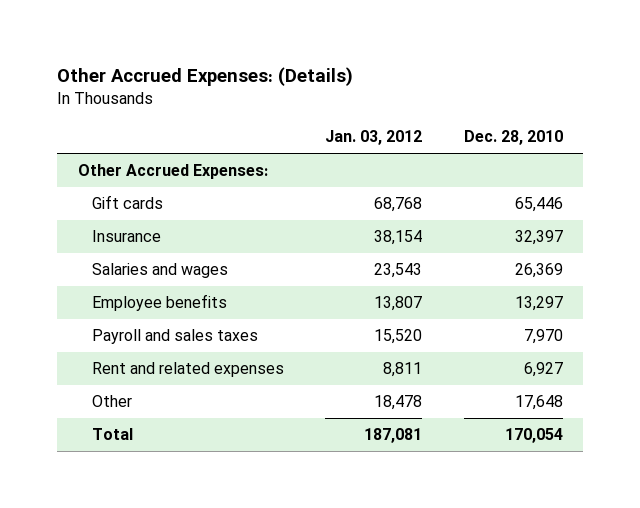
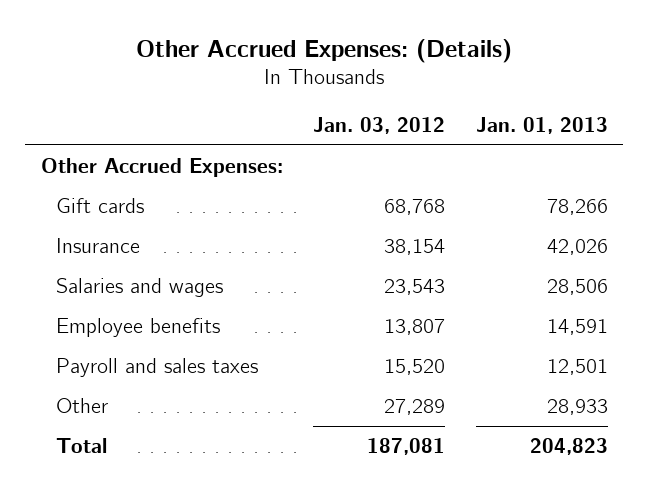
[463,130,563,146] Dec. 28, 2010 -> none
none -> [476,116,609,134] Jan. 01, 2013
[91,362,284,378] Rent and related expenses -> none
[374,395,423,411] 18,478 -> [384,399,446,416] 27,289

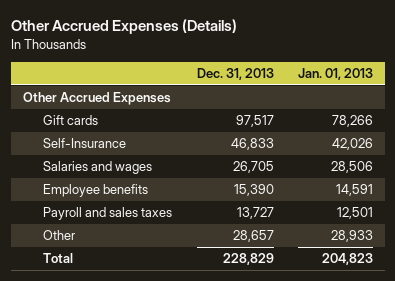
[136,39,513,64] Other Accrued Expenses: (Details) -> [10,18,237,34] Other Accrued Expenses (Details)
[313,116,446,134] Jan. 03, 2012 -> none
none -> [196,67,274,80] Dec. 31, 2013
[40,158,283,178] Other Accrued Expenses: -> [22,92,171,106] Other Accrued Expenses
[55,238,140,254] Insurance -> [43,138,127,149] Self-Insurance

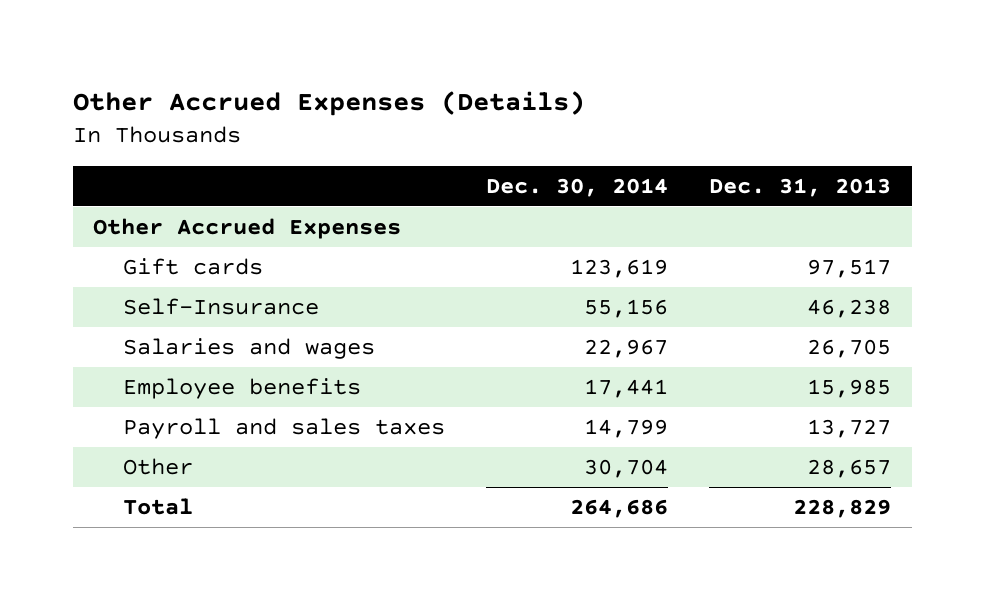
[297,67,373,80] Jan. 01, 2013 -> none
none -> [486,177,669,197] Dec. 30, 2014
[230,138,274,151] 46,833 -> [807,299,892,319] 46,238
[233,184,274,197] 15,390 -> [807,379,892,399] 15,985

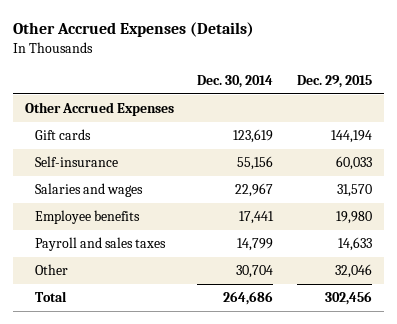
[709,177,892,197] Dec. 31, 2013 -> none
none -> [297,74,373,88] Dec. 29, 2015
[122,298,319,316] Self-Insurance -> [35,156,119,168] Self-insurance

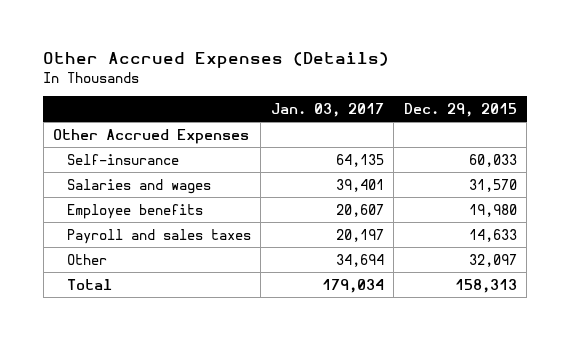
[197,74,274,88] Dec. 30, 2014 -> none
none -> [270,102,384,117] Jan. 03, 2017
[35,129,92,141] Gift cards -> none
[335,264,373,279] 32,046 -> [468,253,517,267] 32,097
[325,291,373,306] 302,456 -> [454,278,517,293] 158,313

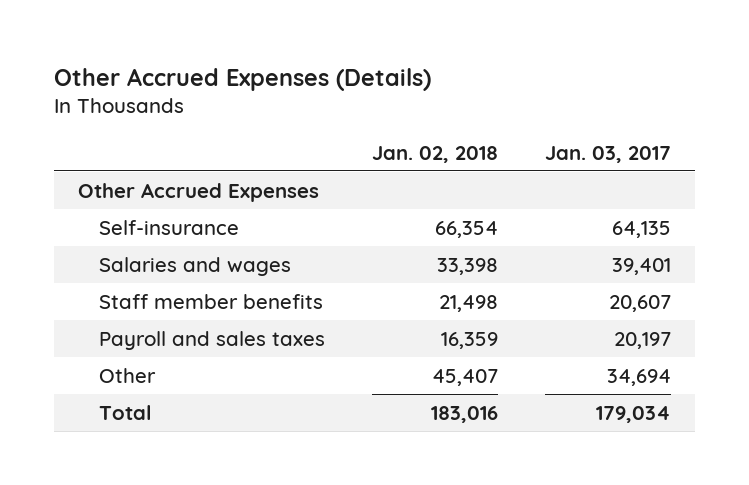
[403,102,517,117] Dec. 29, 2015 -> none
none -> [372,145,499,163] Jan. 02, 2018
[66,203,203,219] Employee benefits -> [99,293,324,309] Staff member benefits

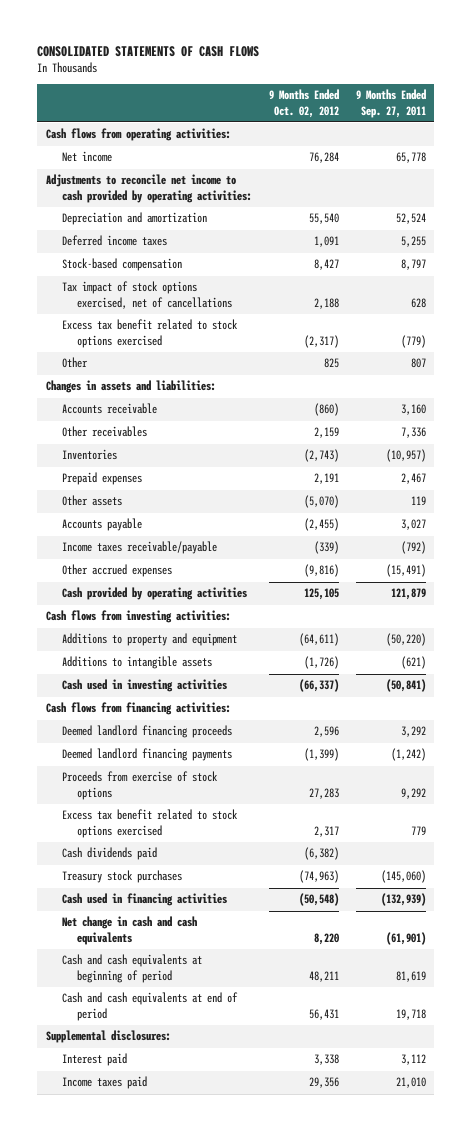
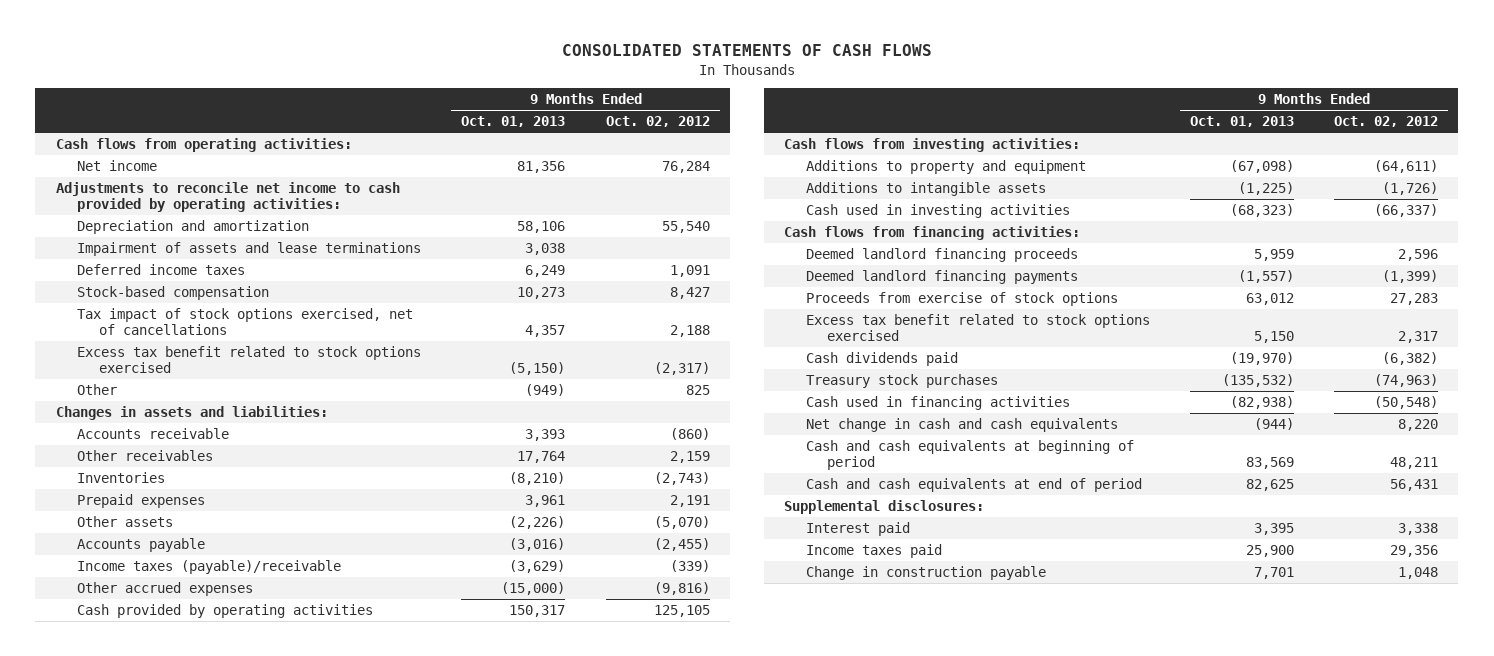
[355,89,426,118] 9 Months Ended Sep. 27, 2011 -> none
none -> [461,116,566,128] Oct. 01, 2013
none -> [77,241,422,256] Impairment of assets and lease terminations
[61,541,217,555] Income taxes receivable/payable -> [77,559,342,574] Income taxes (payable)/receivable
none -> [805,565,1046,580] Change in construction payable

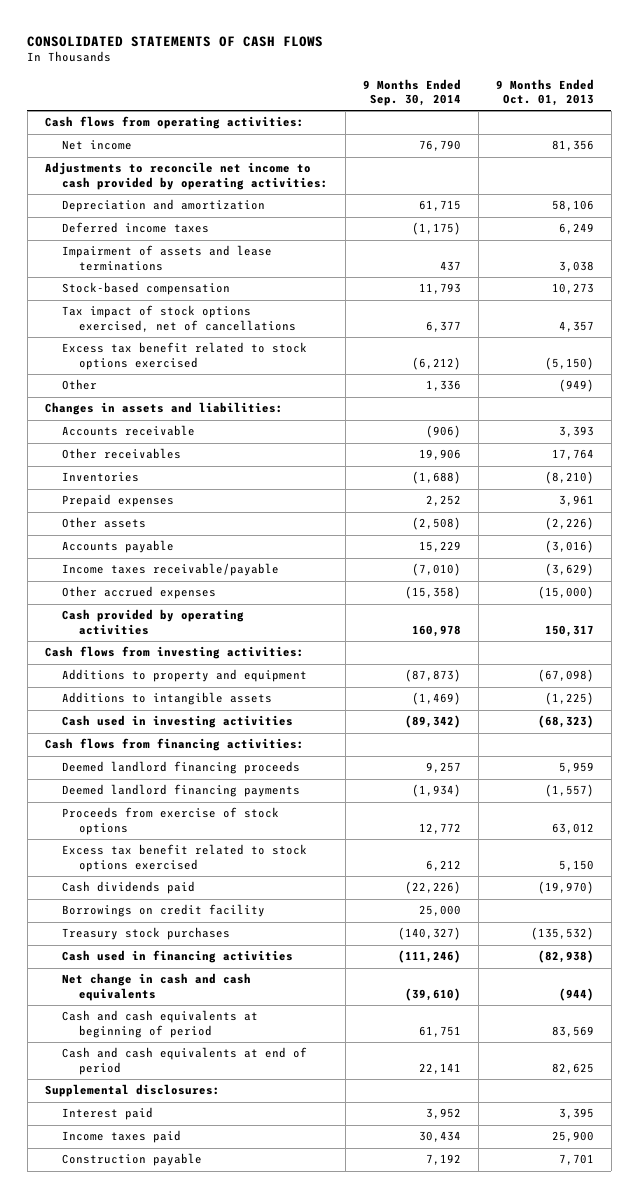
[605,116,710,128] Oct. 02, 2012 -> none
none -> [362,78,461,107] 9 Months Ended Sep. 30, 2014
[77,241,422,256] Impairment of assets and lease terminations -> [61,245,272,271] Impairment of assets and lease terminations
[77,559,342,574] Income taxes (payable)/receivable -> [61,563,279,577] Income taxes receivable/payable
none -> [61,904,265,918] Borrowings on credit facility
[805,565,1046,580] Change in construction payable -> [61,1153,202,1167] Construction payable

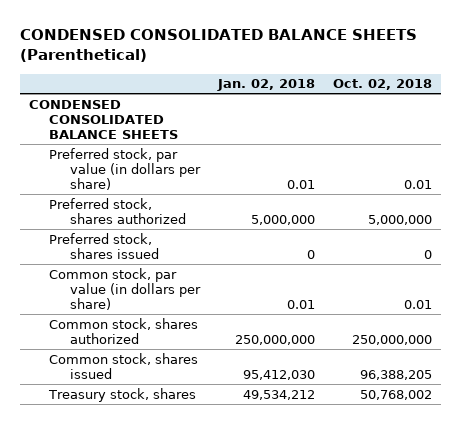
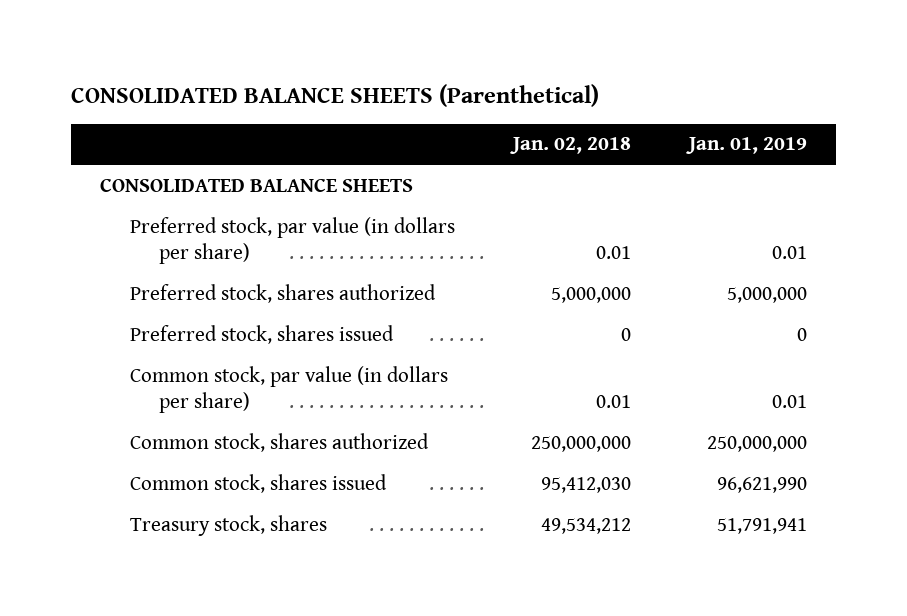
[19,29,417,63] CONDENSED CONSOLIDATED BALANCE SHEETS (Parenthetical) -> [71,84,600,108] CONSOLIDATED BALANCE SHEETS (Parenthetical)
[333,79,433,91] Oct. 02, 2018 -> none
none -> [686,137,808,155] Jan. 01, 2019
[28,99,179,140] CONDENSED CONSOLIDATED BALANCE SHEETS -> [100,178,414,192] CONSOLIDATED BALANCE SHEETS

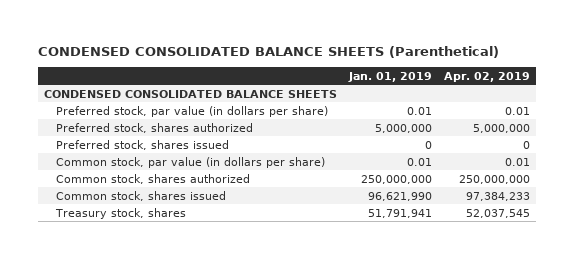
[71,84,600,108] CONSOLIDATED BALANCE SHEETS (Parenthetical) -> [38,45,500,58] CONDENSED CONSOLIDATED BALANCE SHEETS (Parenthetical)
[509,137,631,155] Jan. 02, 2018 -> none
none -> [443,71,530,82] Apr. 02, 2019
[100,178,414,192] CONSOLIDATED BALANCE SHEETS -> [44,89,338,98] CONDENSED CONSOLIDATED BALANCE SHEETS

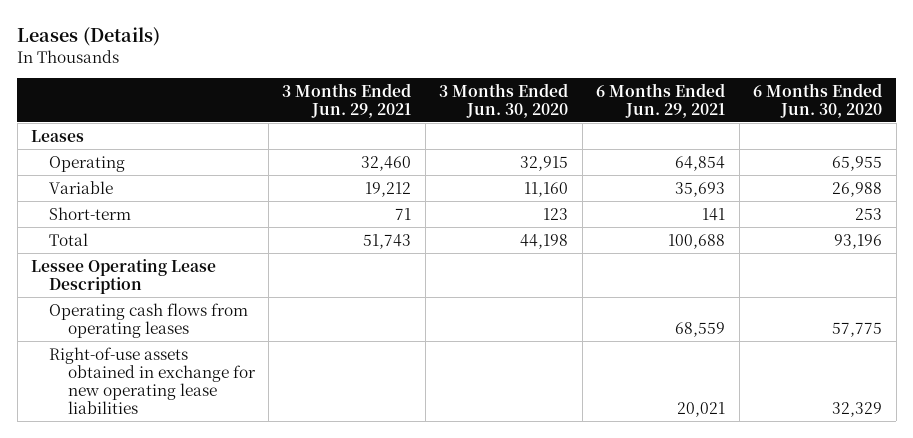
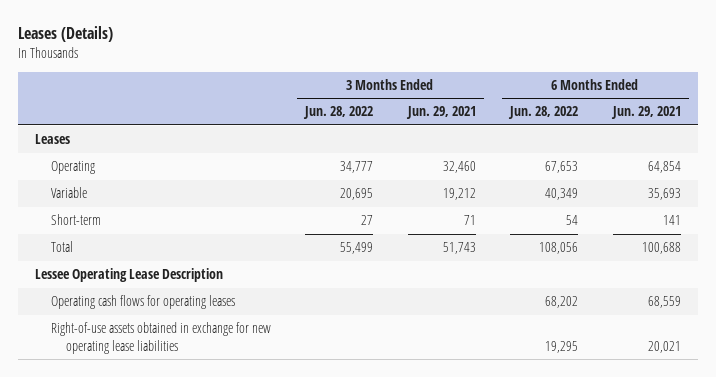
[439,82,569,118] 3 Months Ended Jun. 30, 2020 -> none
[753,82,883,118] 6 Months Ended Jun. 30, 2020 -> none
none -> [303,106,374,120] Jun. 28, 2022
none -> [508,106,579,120] Jun. 28, 2022
[49,302,249,338] Operating cash flows from operating leases -> [50,295,235,310] Operating cash flows for operating leases

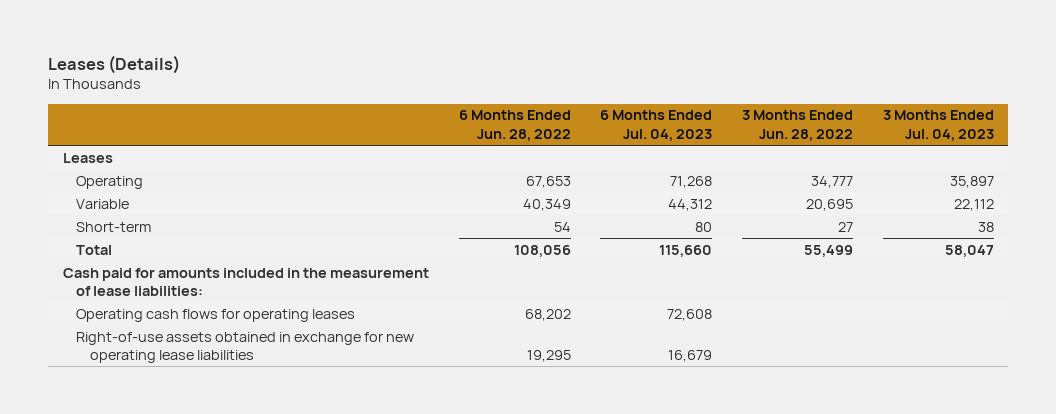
[405,106,476,120] Jun. 29, 2021 -> none
[610,106,681,120] Jun. 29, 2021 -> none
none -> [600,110,713,141] 6 Months Ended Jul. 04, 2023
none -> [882,110,994,141] 3 Months Ended Jul. 04, 2023
[35,268,224,283] Lessee Operating Lease Description -> [62,267,429,297] Cash paid for amounts included in the measurement of lease liabilities:

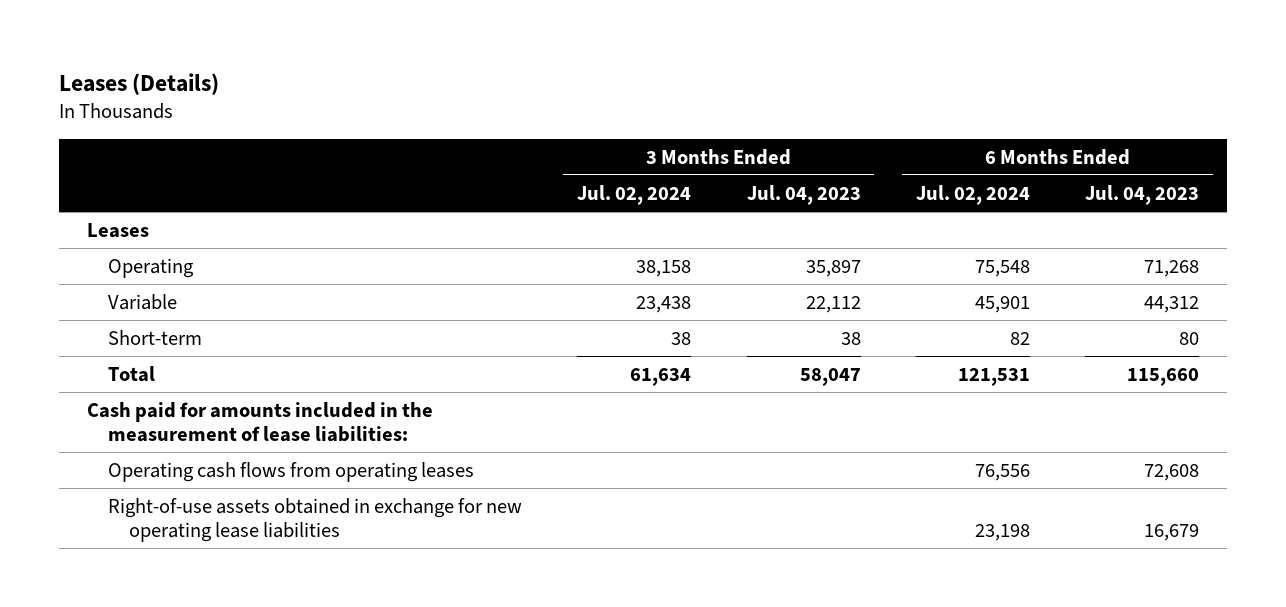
[458,110,571,141] 6 Months Ended Jun. 28, 2022 -> none
[741,110,853,141] 3 Months Ended Jun. 28, 2022 -> none
none -> [577,184,692,205] Jul. 02, 2024
none -> [915,184,1030,205] Jul. 02, 2024
[76,308,356,322] Operating cash flows for operating leases -> [107,461,474,482] Operating cash flows from operating leases

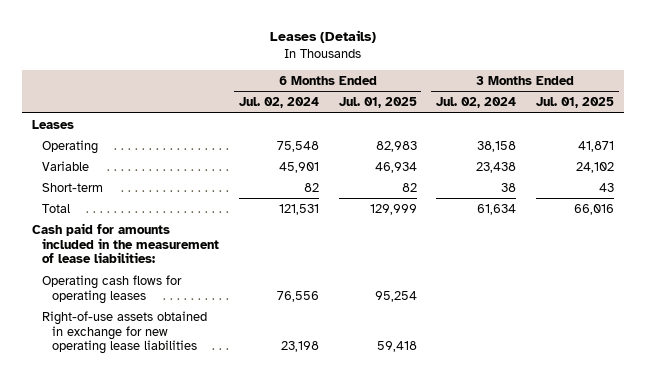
[746,184,861,205] Jul. 04, 2023 -> none
[1085,184,1200,205] Jul. 04, 2023 -> none
none -> [338,97,417,109] Jul. 01, 2025
none -> [536,97,615,109] Jul. 01, 2025
[107,461,474,482] Operating cash flows from operating leases -> [41,274,182,304] Operating cash flows for operating leases

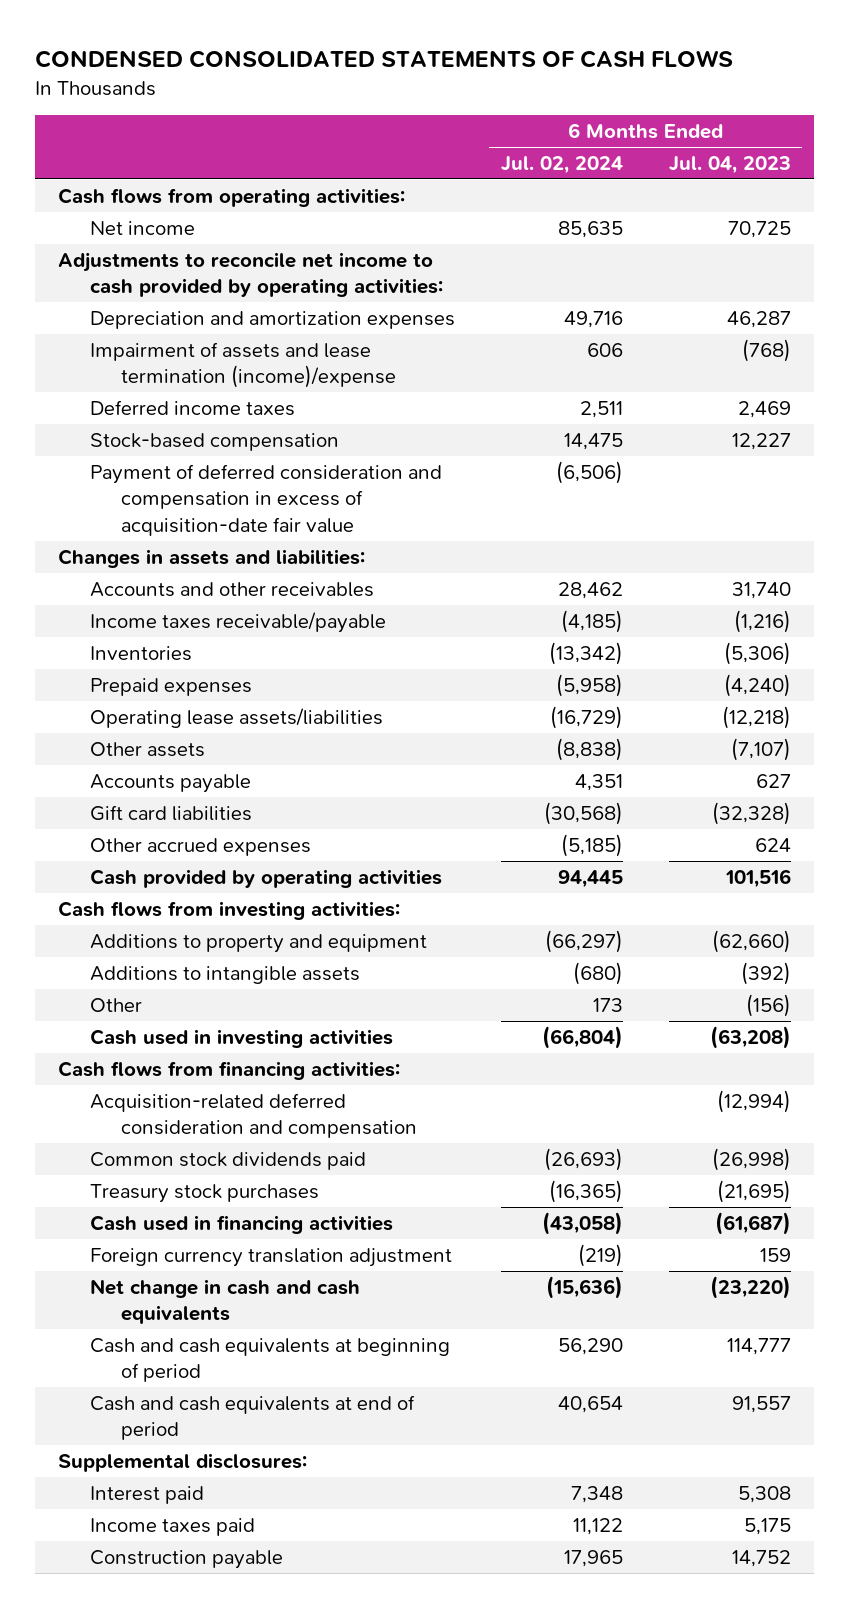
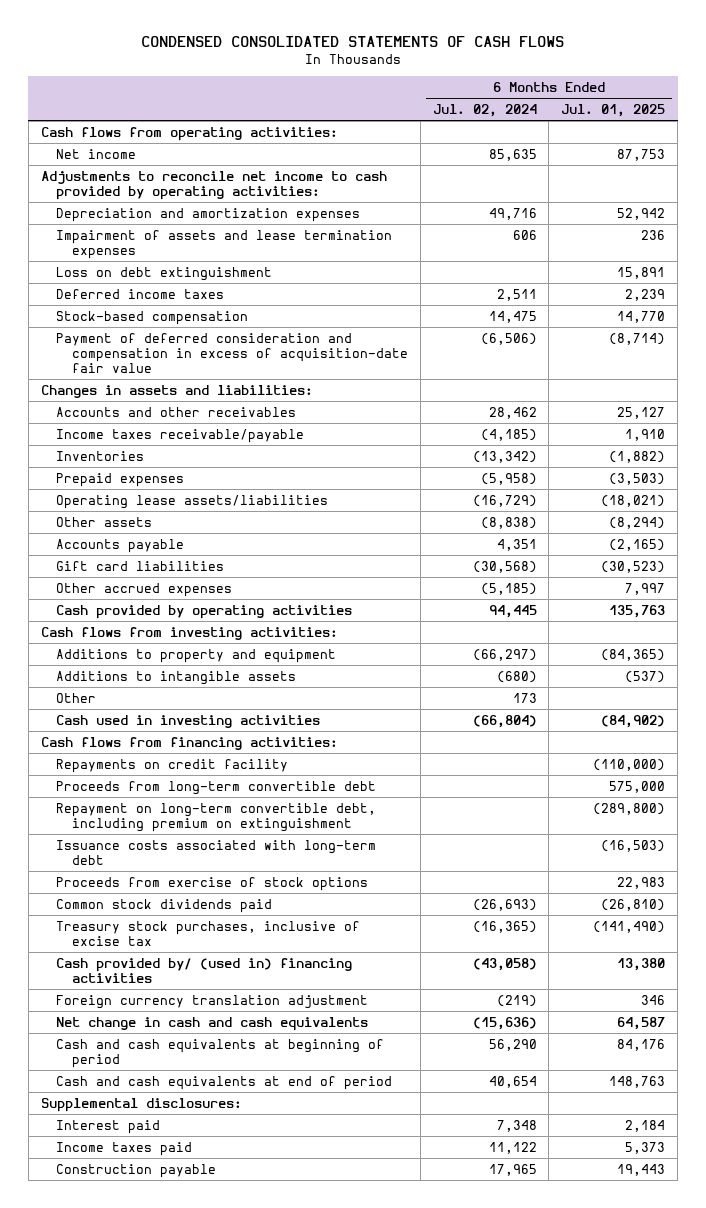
[668,155,791,174] Jul. 04, 2023 -> none
none -> [561,103,666,117] Jul. 01, 2025
[89,341,396,389] Impairment of assets and lease termination (income)/expense -> [56,229,393,259] Impairment of assets and lease termination expenses
none -> [56,266,273,281] Loss on debt extinguishment
[89,1092,417,1139] Acquisition-related deferred consideration and compensation -> none
none -> [56,758,289,773] Repayments on credit facility
none -> [56,780,377,795] Proceeds from long-term convertible debt
none -> [56,802,377,832] Repayment on long-term convertible debt, including premium on extinguishment
none -> [56,839,377,865] Issuance costs associated with long-term debt
none -> [56,876,369,891] Proceeds from exercise of stock options
[89,1183,319,1203] Treasury stock purchases -> [56,920,361,946] Treasury stock purchases, inclusive of excise tax
[89,1214,393,1234] Cash used in financing activities -> [56,957,353,983] Cash provided by/ (used in) financing activities

